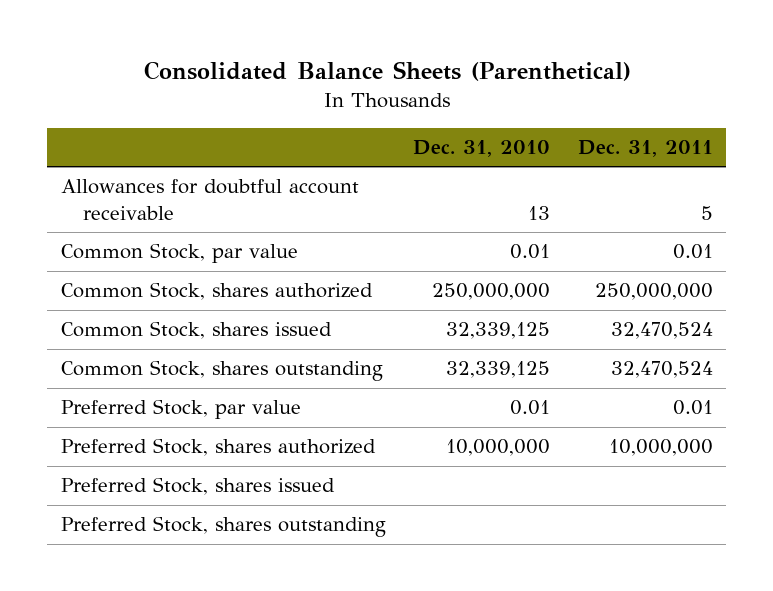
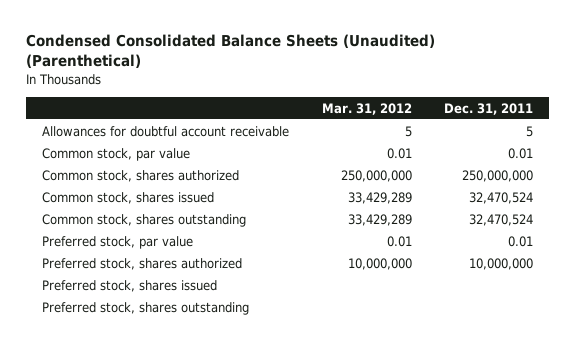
[143,61,631,82] Consolidated Balance Sheets (Parenthetical) -> [25,33,435,69] Condensed Consolidated Balance Sheets (Unaudited) (Parenthetical)
[413,140,551,158] Dec. 31, 2010 -> none
none -> [321,102,412,115] Mar. 31, 2012
[60,243,298,264] Common Stock, par value -> [42,147,191,161] Common stock, par value
[60,282,373,301] Common Stock, shares authorized -> [42,169,240,182] Common stock, shares authorized
[60,321,332,340] Common Stock, shares issued -> [42,191,215,204] Common stock, shares issued
[60,360,383,382] Common Stock, shares outstanding -> [42,213,247,227] Common stock, shares outstanding
[60,399,301,420] Preferred Stock, par value -> [42,235,194,249] Preferred stock, par value
[60,438,376,457] Preferred Stock, shares authorized -> [42,257,243,270] Preferred stock, shares authorized
[60,477,335,496] Preferred Stock, shares issued -> [42,279,218,292] Preferred stock, shares issued
[60,516,386,538] Preferred Stock, shares outstanding -> [42,301,250,315] Preferred stock, shares outstanding

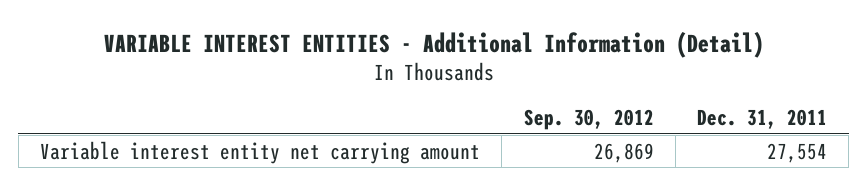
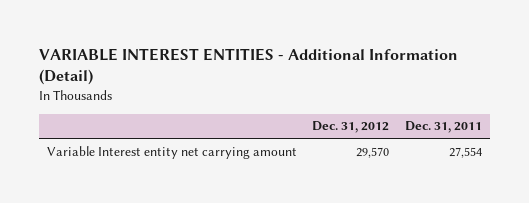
[523,109,654,131] Sep. 30, 2012 -> none
none -> [312,121,390,134] Dec. 31, 2012
[40,140,481,164] Variable interest entity net carrying amount -> [46,145,297,159] Variable Interest entity net carrying amount

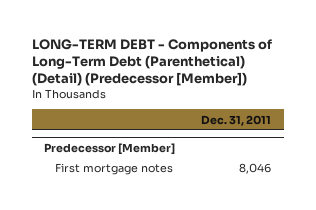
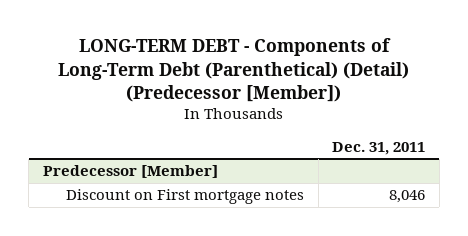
[55,163,174,176] First mortgage notes -> [65,189,304,205] Discount on First mortgage notes

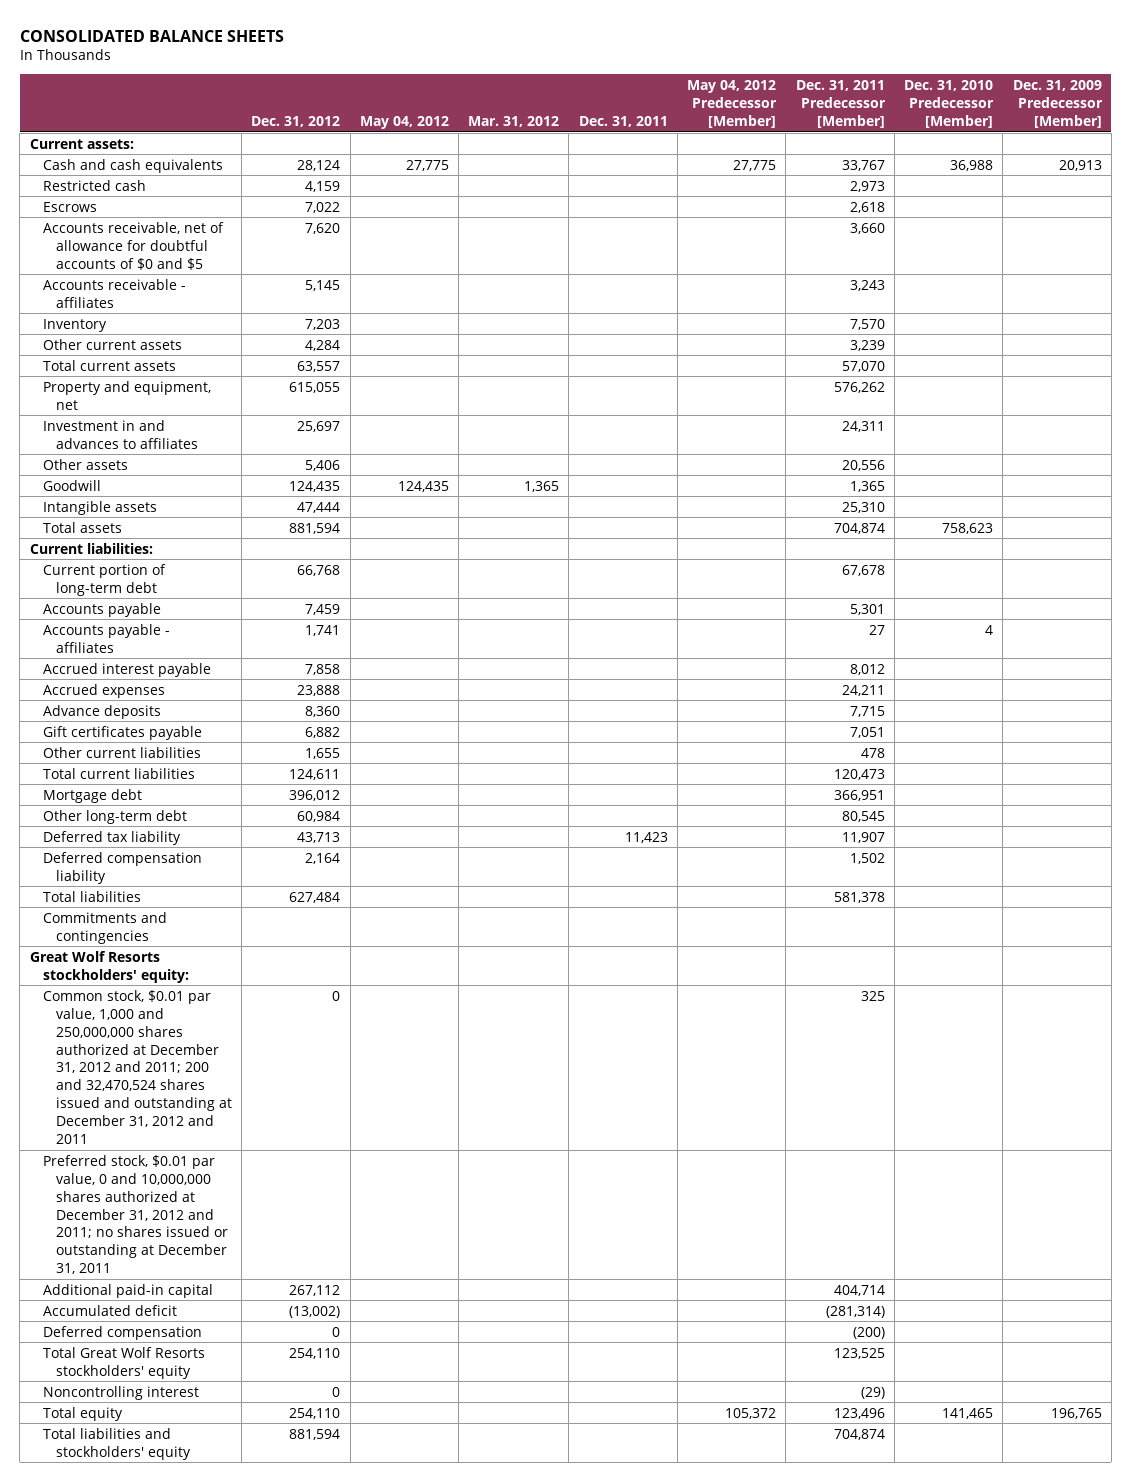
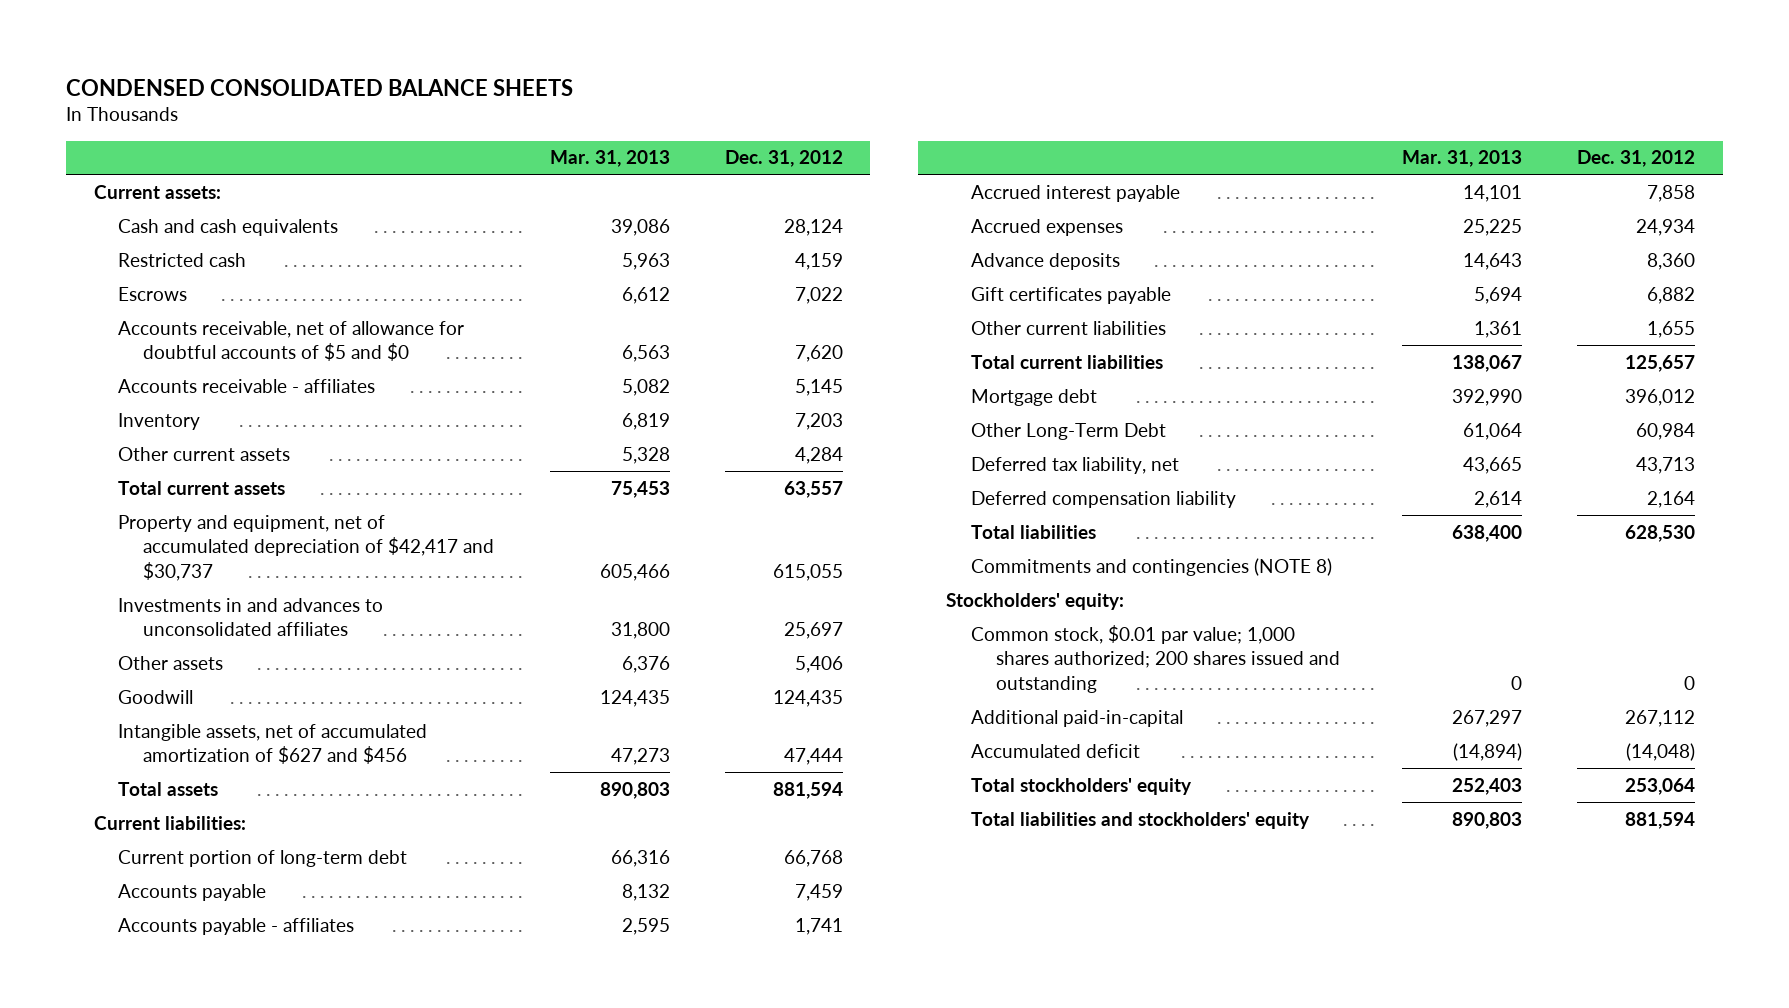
[19,29,284,42] CONSOLIDATED BALANCE SHEETS -> [65,78,573,96] CONDENSED CONSOLIDATED BALANCE SHEETS
[359,115,449,129] May 04, 2012 -> none
[468,115,560,127] Mar. 31, 2012 -> none
[578,115,668,127] Dec. 31, 2011 -> none
[687,79,778,128] May 04, 2012 Predecessor [Member] -> none
[795,79,886,128] Dec. 31, 2011 Predecessor [Member] -> none
[904,79,995,128] Dec. 31, 2010 Predecessor [Member] -> none
[1012,79,1103,128] Dec. 31, 2009 Predecessor [Member] -> none
none -> [549,150,670,168] Mar. 31, 2013
[42,221,224,270] Accounts receivable, net of allowance for doubtful accounts of $0 and $5 -> [118,320,465,362] Accounts receivable, net of allowance for doubtful accounts of $5 and $0
[42,380,211,410] Property and equipment, net -> [118,514,495,581] Property and equipment, net of accumulated depreciation of $42,417 and $30,737
[42,419,198,449] Investment in and advances to affiliates -> [118,597,384,637] Investments in and advances to unconsolidated affiliates
[42,500,157,515] Intangible assets -> [118,723,428,765] Intangible assets, net of accumulated amortization of $627 and $456
[297,684,341,696] 23,888 -> [1635,218,1695,236] 24,934
[289,768,341,780] 124,611 -> [1624,354,1695,372] 125,657
[42,809,187,824] Other long-term debt -> [970,422,1166,440] Other Long-Term Debt
[42,830,181,845] Deferred tax liability -> [970,456,1179,474] Deferred tax liability, net
[42,1154,228,1275] Preferred stock, $0.01 par value, 0 and 10,000,000 shares authorized at December 31, 2012 and 2011; no shares issued or outstanding at December 31, 2011 -> none
[42,1325,202,1340] Deferred compensation -> none
[42,1385,199,1400] Noncontrolling interest -> none
[42,1406,123,1421] Total equity -> none
[289,891,341,903] 627,484 -> [1624,524,1695,542] 628,530
[42,911,167,944] Commitments and contingencies -> [970,557,1332,576] Commitments and contingencies (NOTE 8)
[29,950,189,983] Great Wolf Resorts stockholders' equity: -> [945,592,1124,610] Stockholders' equity:
[42,989,232,1145] Common stock, $0.01 par value, 1,000 and 250,000,000 shares authorized at December 31, 2012 and 2011; 200 and 32,470,524 shares issued and outstanding at December 31, 2012 and 2011 -> [970,624,1340,693] Common stock, $0.01 par value; 1,000 shares authorized; 200 shares issued and outstanding
[42,1283,213,1298] Additional paid-in capital -> [970,709,1183,727] Additional paid-in-capital
[289,1305,341,1318] (13,002) -> [1625,742,1695,761] (14,048)
[42,1346,205,1379] Total Great Wolf Resorts stockholders' equity -> [970,777,1192,795] Total stockholders' equity
[289,1347,341,1359] 254,110 -> [1624,777,1695,795] 253,064

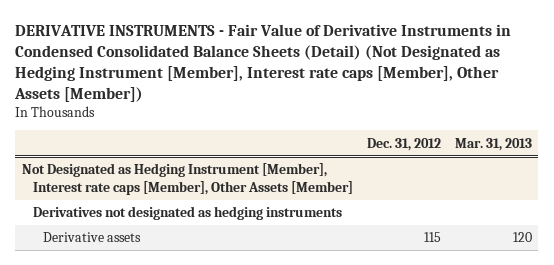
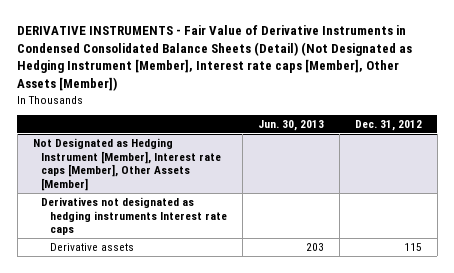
[454,137,532,151] Mar. 31, 2013 -> none
none -> [257,119,324,131] Jun. 30, 2013
[32,206,342,221] Derivatives not designated as hedging instruments -> [41,196,227,236] Derivatives not designated as hedging instruments Interest rate caps

